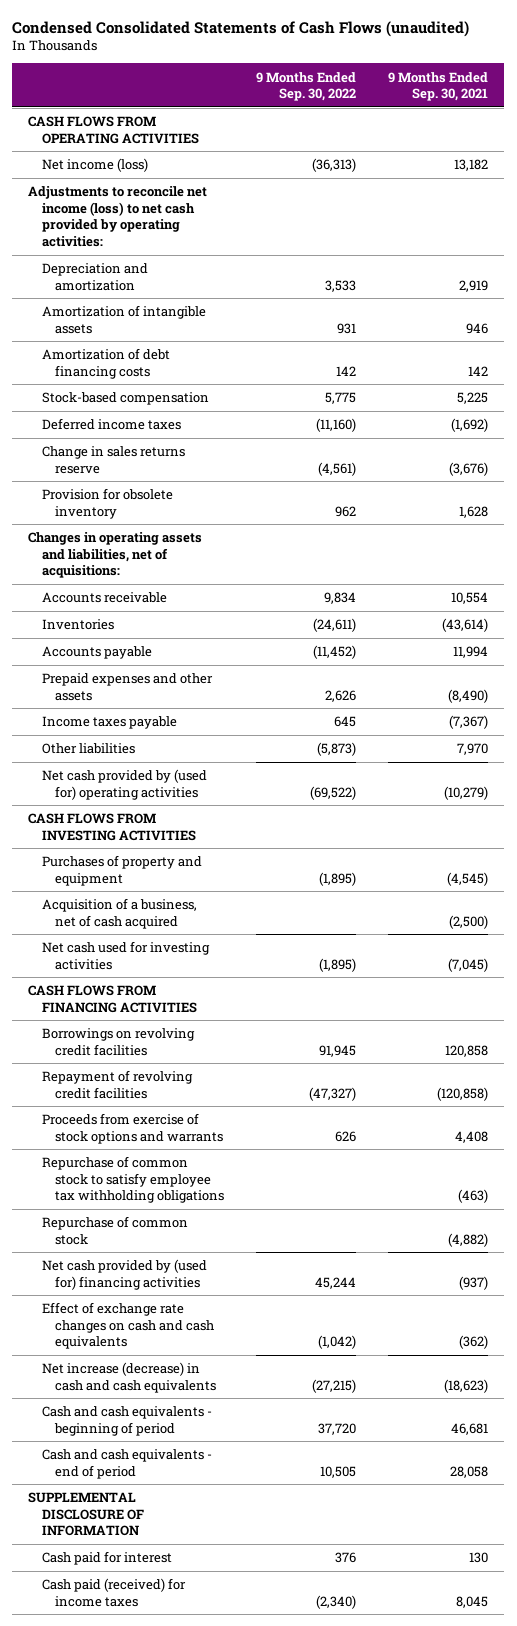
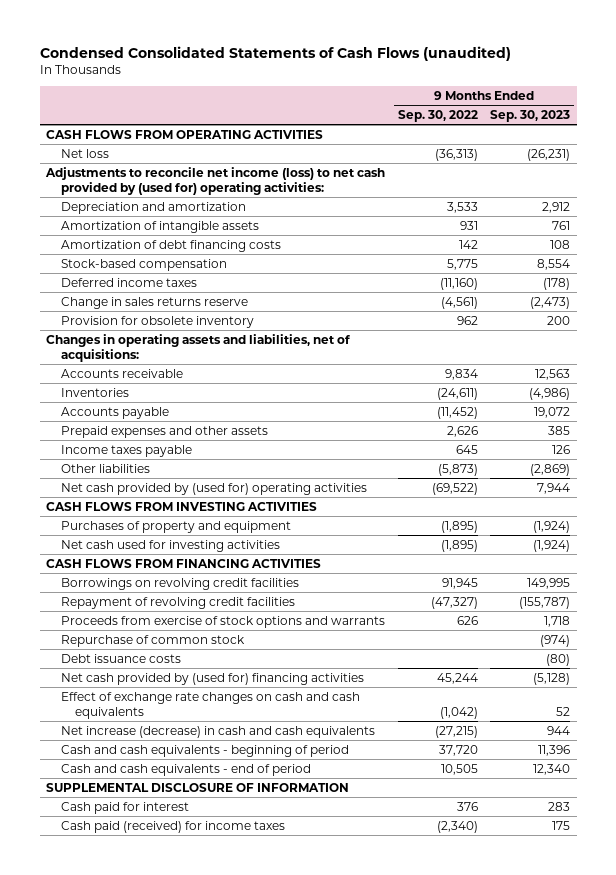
[388,71,489,102] 9 Months Ended Sep. 30, 2021 -> none
none -> [490,109,571,122] Sep. 30, 2023
[41,158,148,173] Net income (loss) -> [60,148,109,158] Net loss
[28,186,208,247] Adjustments to reconcile net income (loss) to net cash provided by operating activities: -> [44,166,385,195] Adjustments to reconcile net income (loss) to net cash provided by (used for) operating activities:
[41,898,197,929] Acquisition of a business, net of cash acquired -> none
[41,1156,224,1204] Repurchase of common stock to satisfy employee tax withholding obligations -> none
none -> [60,653,181,663] Debt issuance costs

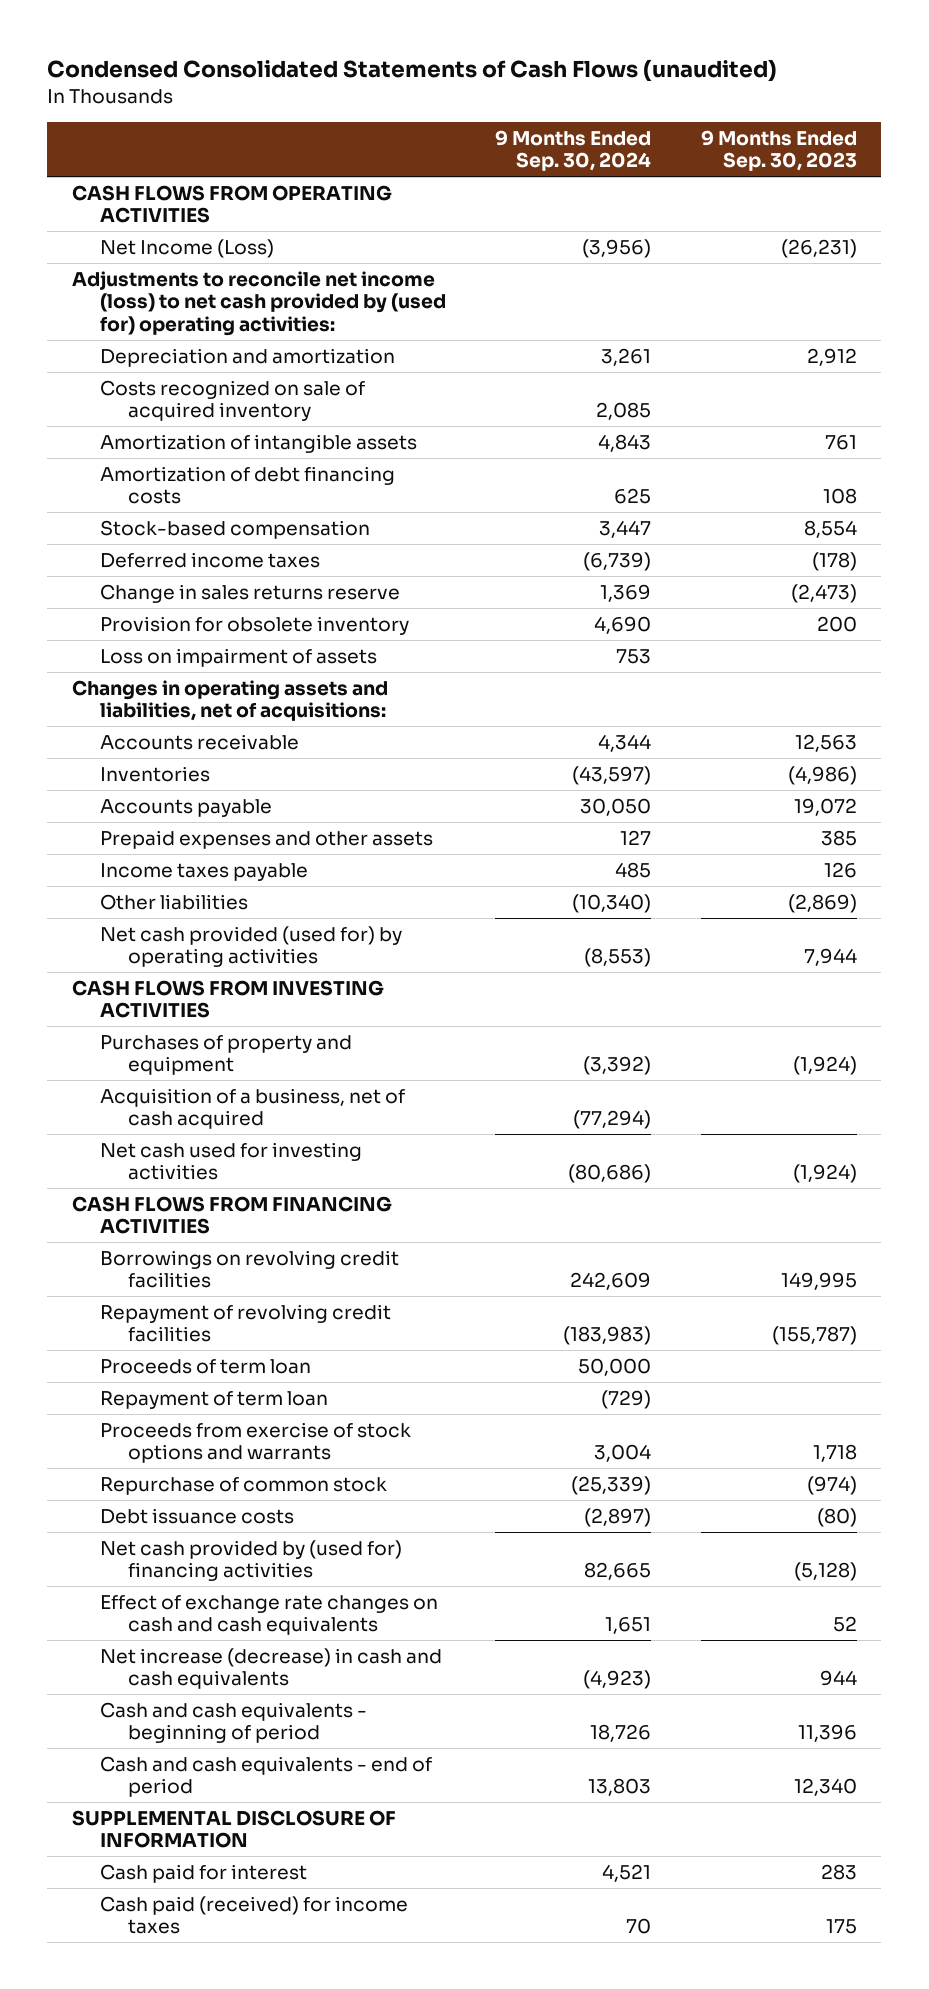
[397,109,478,122] Sep. 30, 2022 -> none
none -> [495,129,652,172] 9 Months Ended Sep. 30, 2024
[60,148,109,158] Net loss -> [100,238,275,258] Net Income (Loss)
none -> [100,379,366,422] Costs recognized on sale of acquired inventory
none -> [100,647,378,667] Loss on impairment of assets
[60,482,367,495] Net cash provided by (used for) operating activities -> [100,925,403,968] Net cash provided (used for) by operating activities
none -> [100,1087,406,1130] Acquisition of a business, net of cash acquired
none -> [100,1358,312,1374] Proceeds of term loan
none -> [100,1390,329,1409] Repayment of term loan

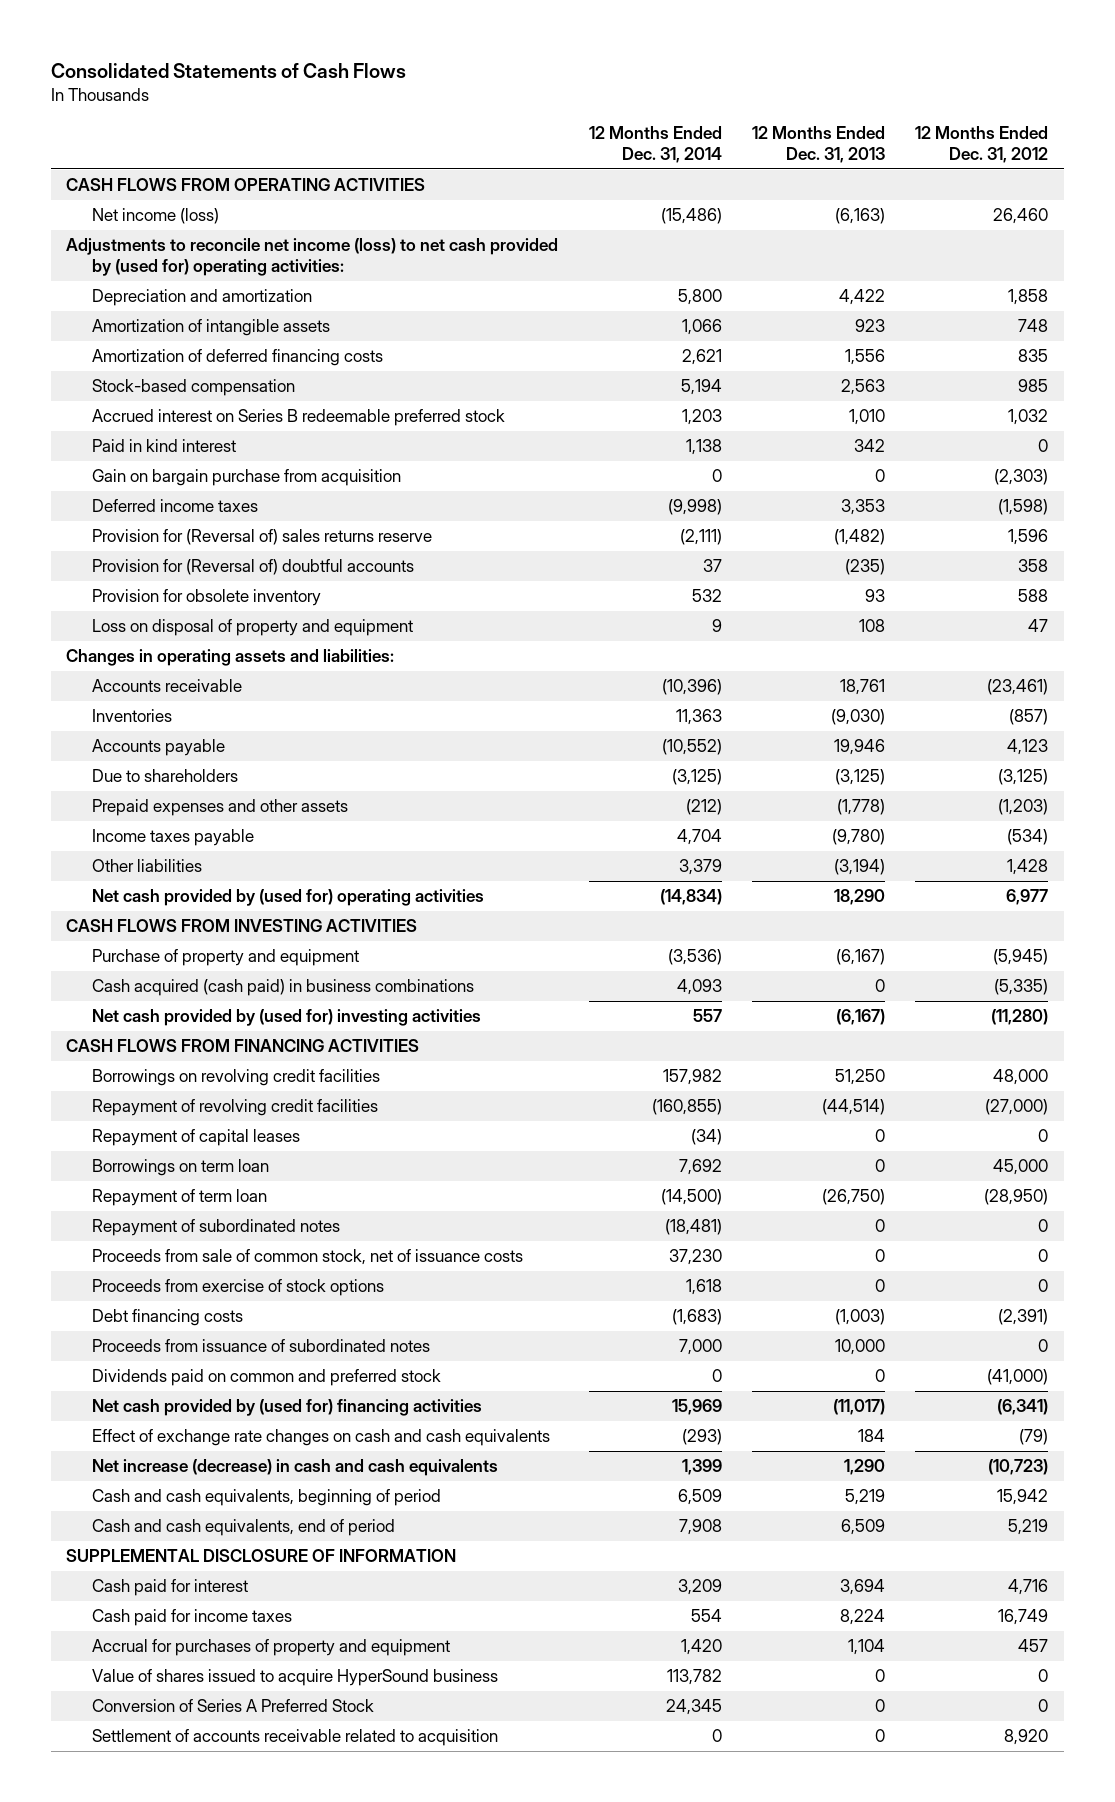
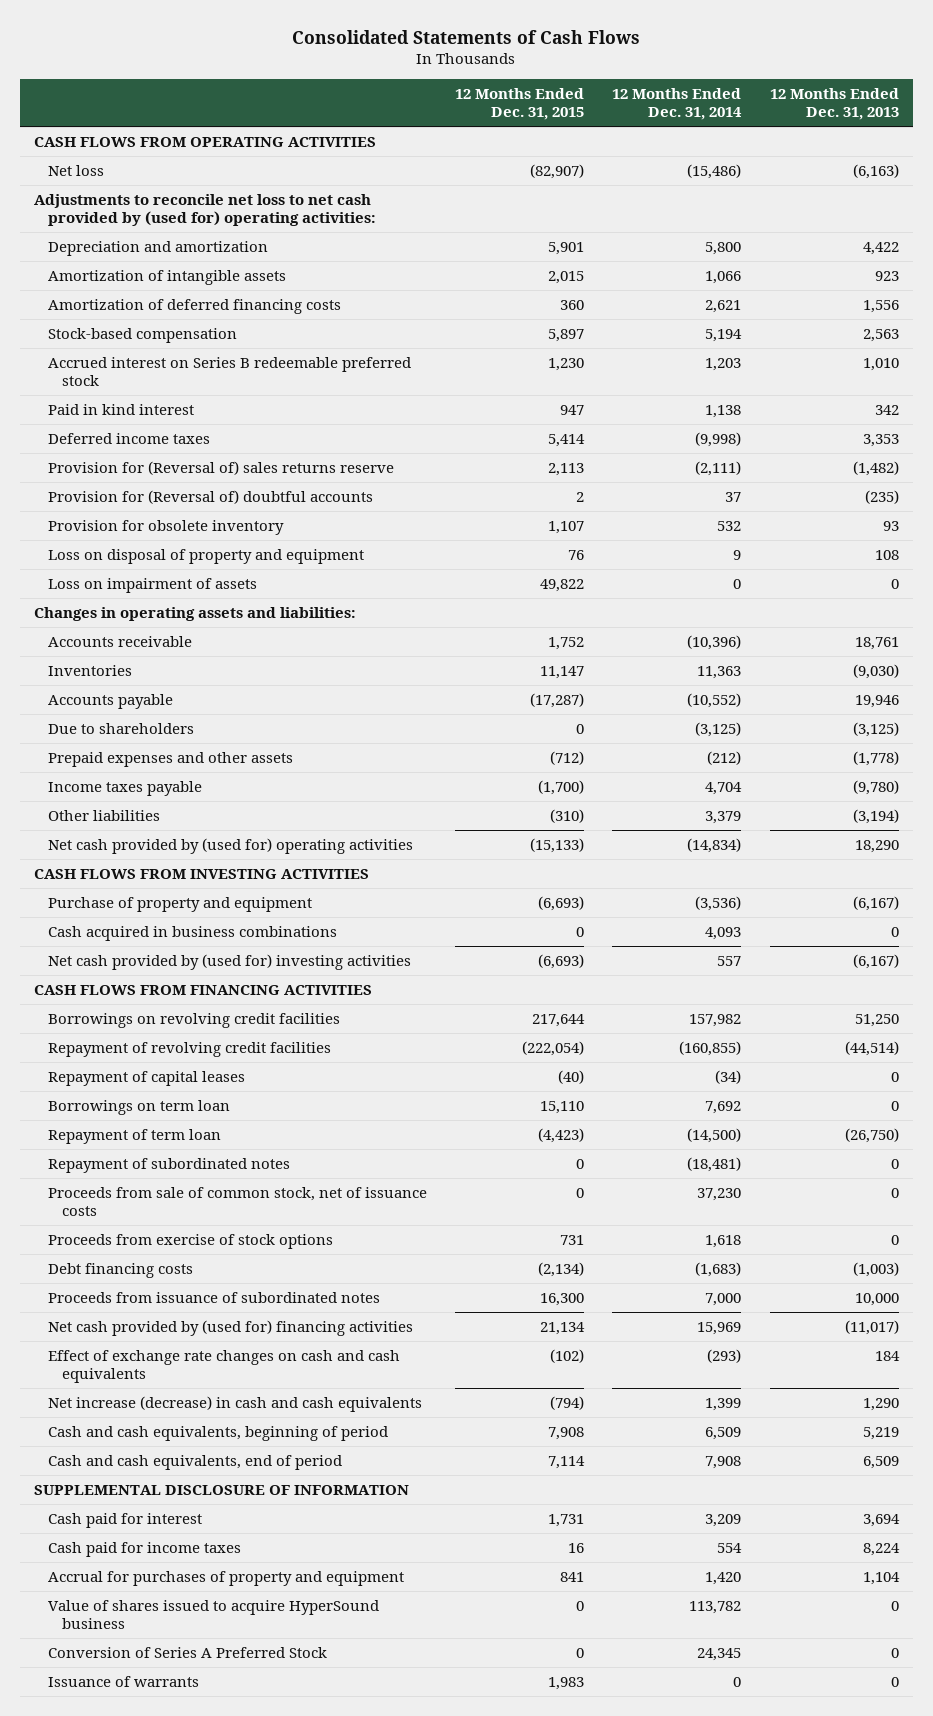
[915,126,1049,164] 12 Months Ended Dec. 31, 2012 -> none
none -> [455,87,585,121] 12 Months Ended Dec. 31, 2015
[91,208,219,225] Net income (loss) -> [48,164,105,176] Net loss
[66,238,559,277] Adjustments to reconcile net income (loss) to net cash provided by (used for) operating activities: -> [34,193,377,227] Adjustments to reconcile net loss to net cash provided by (used for) operating activities:
[91,469,401,487] Gain on bargain purchase from acquisition -> none
none -> [48,577,258,593] Loss on impairment of assets
[91,979,474,997] Cash acquired (cash paid) in business combinations -> [48,925,338,941] Cash acquired in business combinations
[91,1369,441,1387] Dividends paid on common and preferred stock -> none
[91,1729,498,1747] Settlement of accounts receivable related to acquisition -> none
none -> [48,1675,200,1687] Issuance of warrants

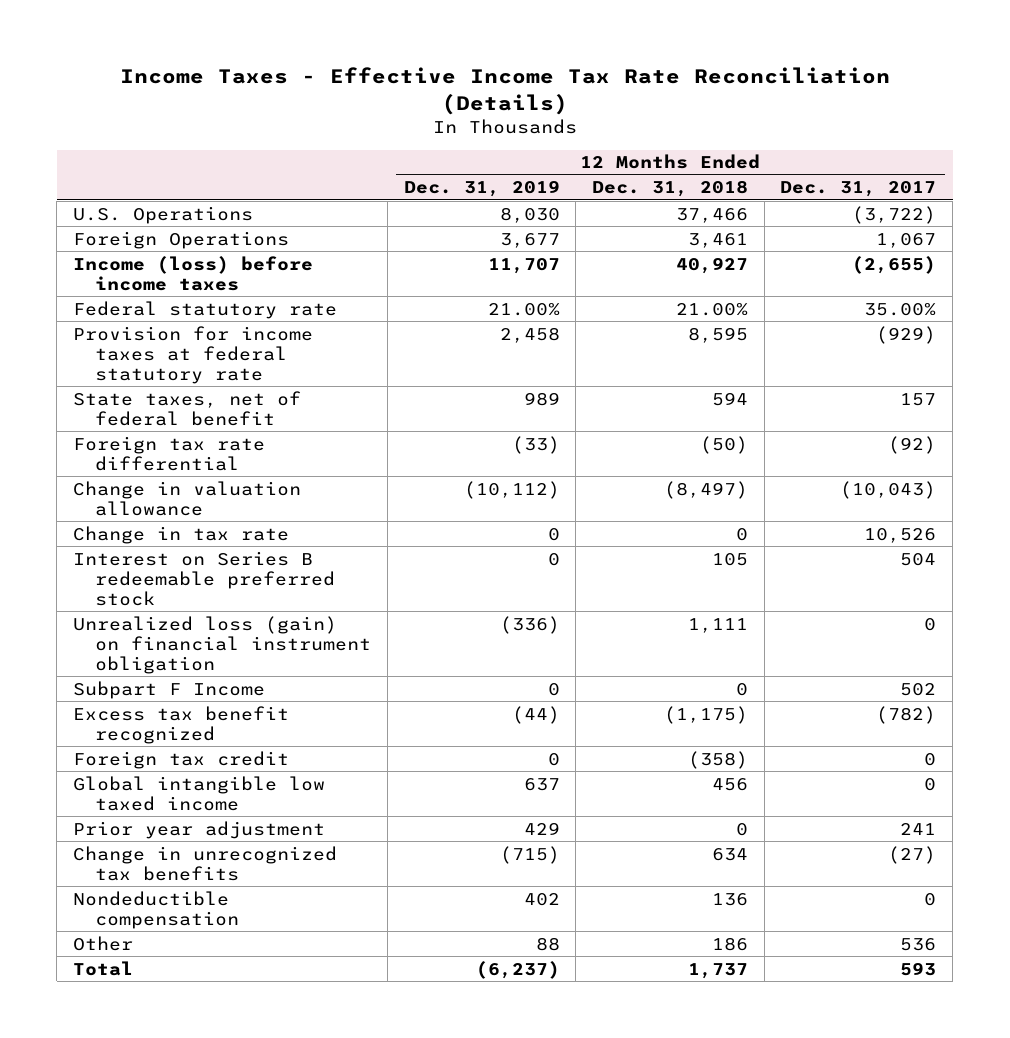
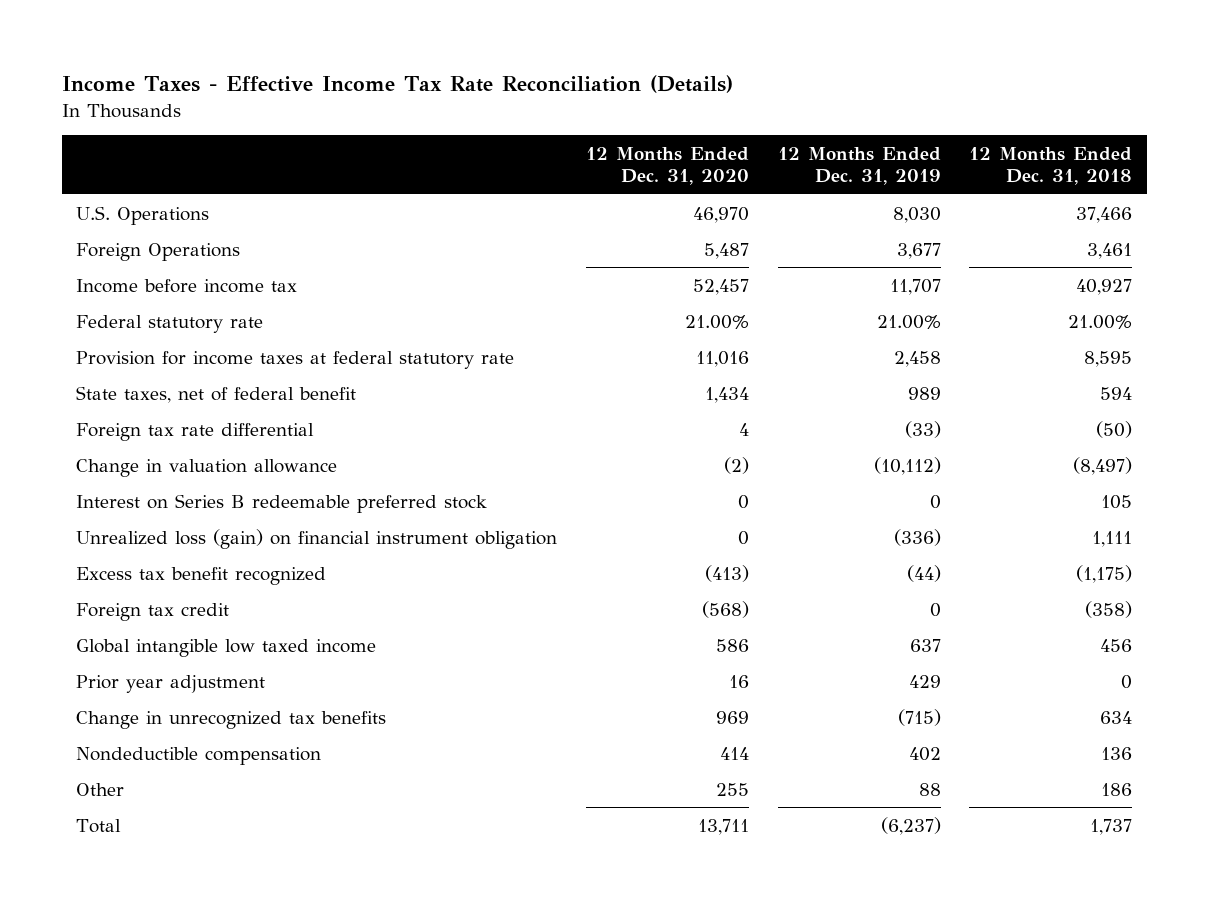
[780,181,937,198] Dec. 31, 2017 -> none
none -> [586,147,750,185] 12 Months Ended Dec. 31, 2020
[73,255,314,291] Income (loss) before income taxes -> [76,278,298,293] Income before income tax
[73,525,290,544] Change in tax rate -> none
[73,680,266,699] Subpart F Income -> none

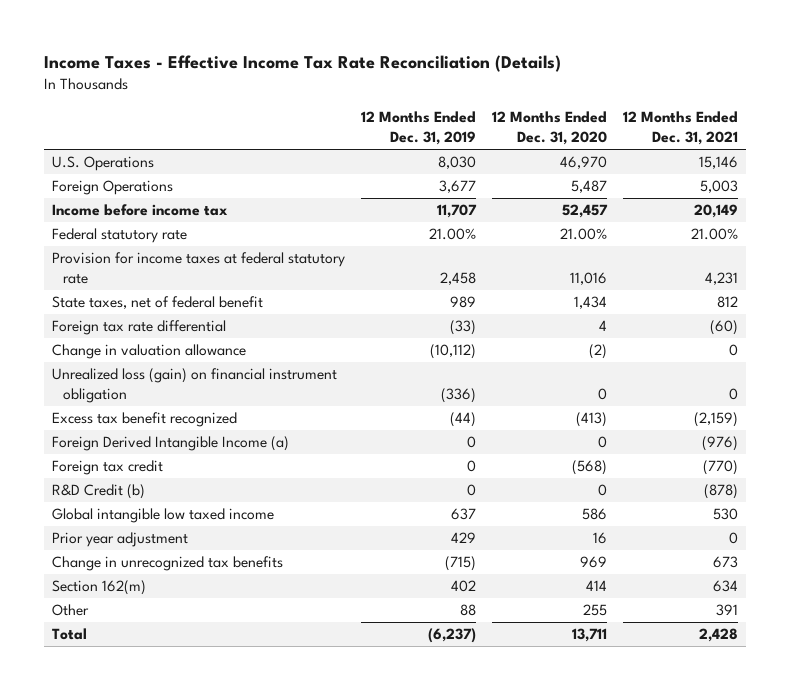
[969,147,1133,185] 12 Months Ended Dec. 31, 2018 -> none
none -> [622,111,738,146] 12 Months Ended Dec. 31, 2021
[76,493,488,513] Interest on Series B redeemable preferred stock -> none
none -> [52,436,290,452] Foreign Derived Intangible Income (a)
none -> [52,484,146,500] R&D Credit (b)
[76,746,322,765] Nondeductible compensation -> [52,580,147,596] Section 162(m)

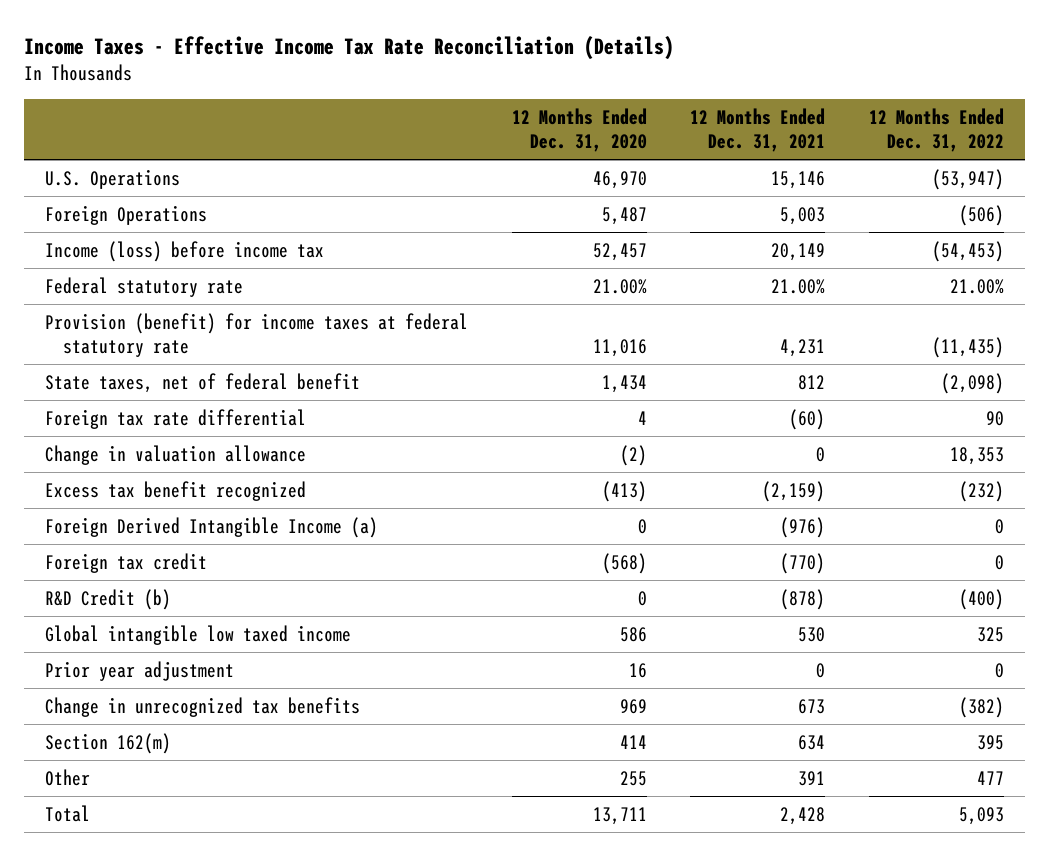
[361,111,477,146] 12 Months Ended Dec. 31, 2019 -> none
none -> [868,107,1004,153] 12 Months Ended Dec. 31, 2022
[52,204,229,217] Income before income tax -> [45,240,325,262] Income (loss) before income tax
[52,252,346,285] Provision for income taxes at federal statutory rate -> [45,312,469,358] Provision (benefit) for income taxes at federal statutory rate
[52,368,338,404] Unrealized loss (gain) on financial instrument obligation -> none

